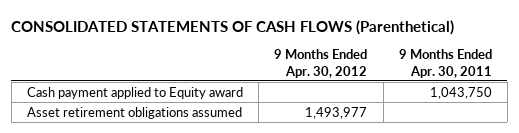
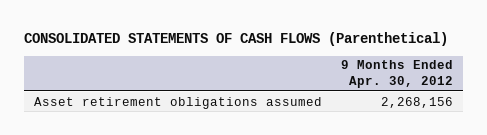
[398,49,492,78] 9 Months Ended Apr. 30, 2011 -> none
[27,86,244,99] Cash payment applied to Equity award -> none
[305,106,368,119] 1,493,977 -> [381,96,454,108] 2,268,156

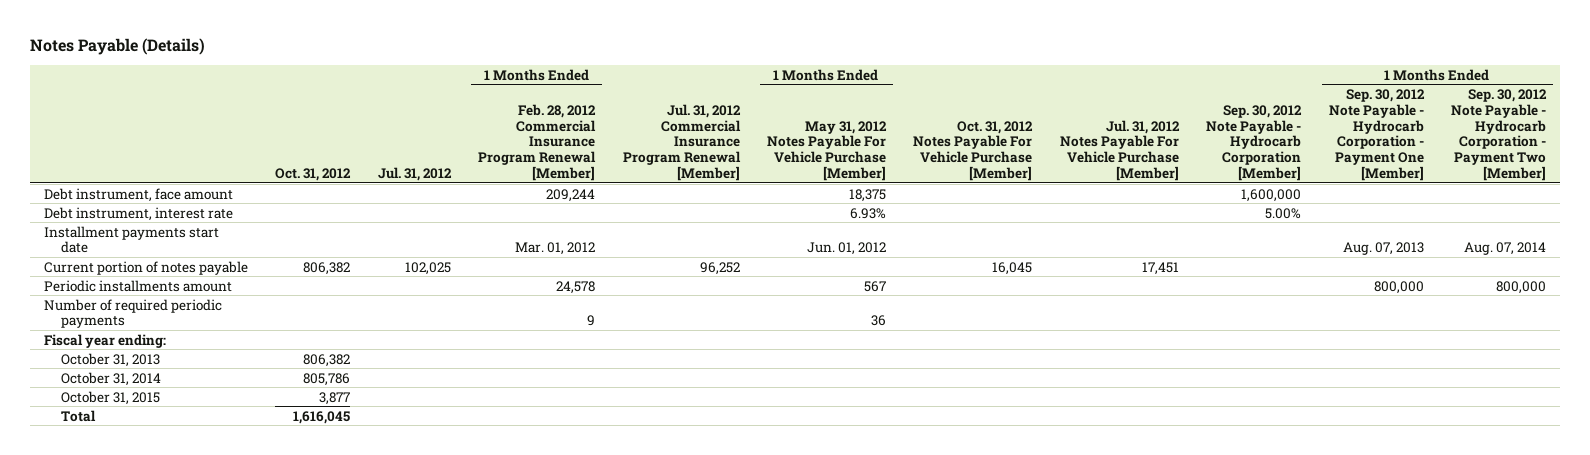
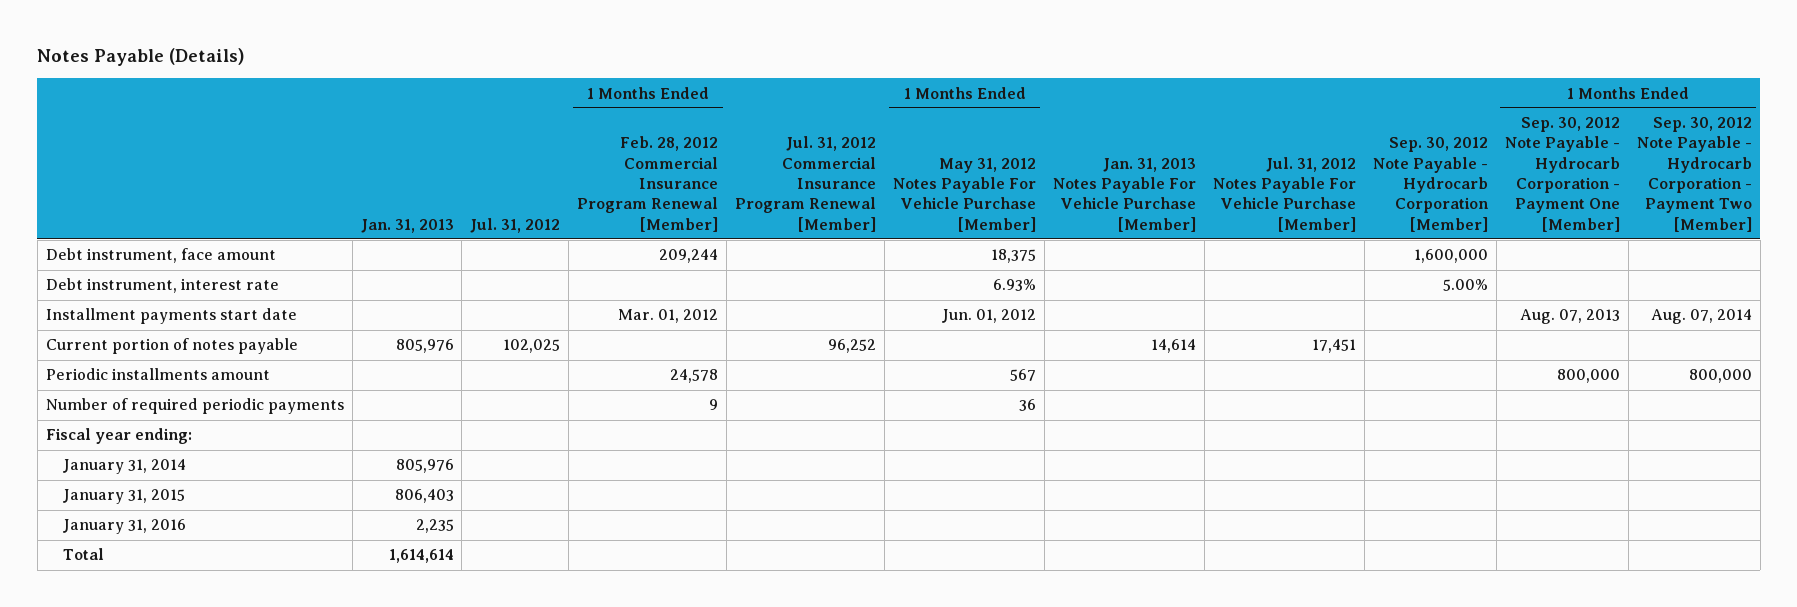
[275,167,352,181] Oct. 31, 2012 -> none
[913,120,1034,181] Oct. 31, 2012 Notes Payable For Vehicle Purchase [Member] -> none
none -> [360,218,454,233] Jan. 31, 2013
none -> [1053,157,1197,232] Jan. 31, 2013 Notes Payable For Vehicle Purchase [Member]
[60,352,160,367] October 31, 2013 -> [62,459,186,475] January 31, 2014
[60,371,161,386] October 31, 2014 -> [62,489,185,505] January 31, 2015
[60,390,160,405] October 31, 2015 -> [62,519,186,535] January 31, 2016

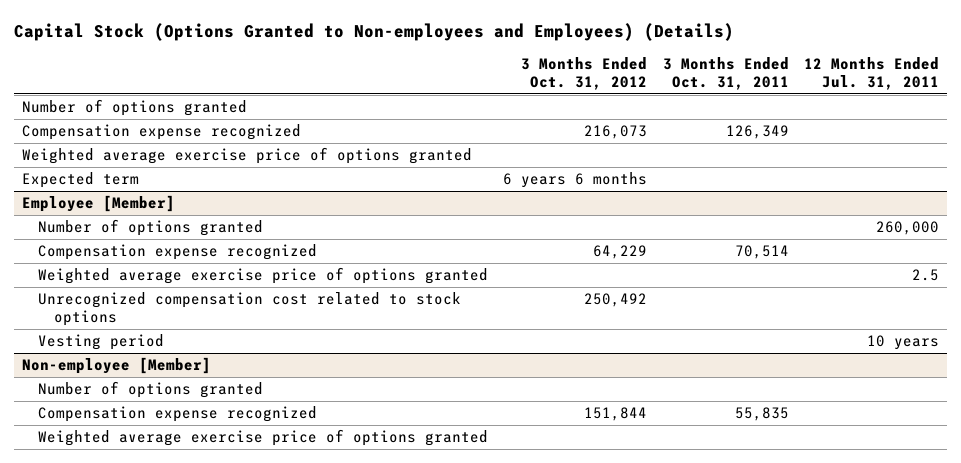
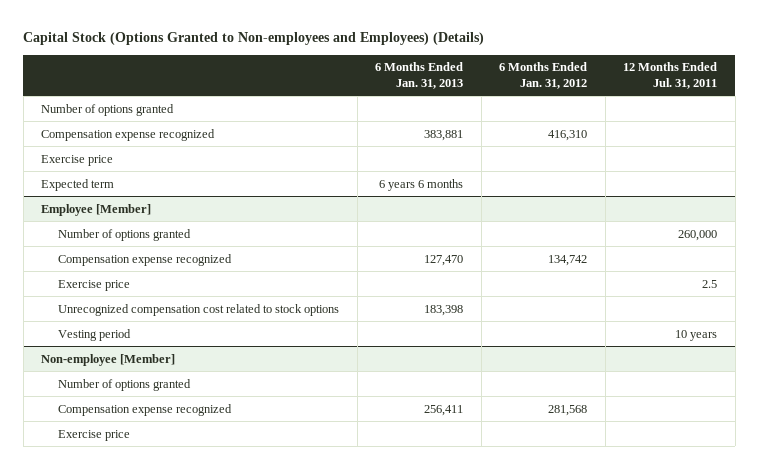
[521,57,648,90] 3 Months Ended Oct. 31, 2012 -> none
[662,57,789,90] 3 Months Ended Oct. 31, 2011 -> none
none -> [375,62,464,89] 6 Months Ended Jan. 31, 2013
none -> [499,62,588,89] 6 Months Ended Jan. 31, 2012
[21,147,472,165] Weighted average exercise price of options granted -> [41,154,114,166] Exercise price
[37,267,488,285] Weighted average exercise price of options granted -> [58,279,131,291] Exercise price
[37,429,488,447] Weighted average exercise price of options granted -> [58,429,131,441] Exercise price

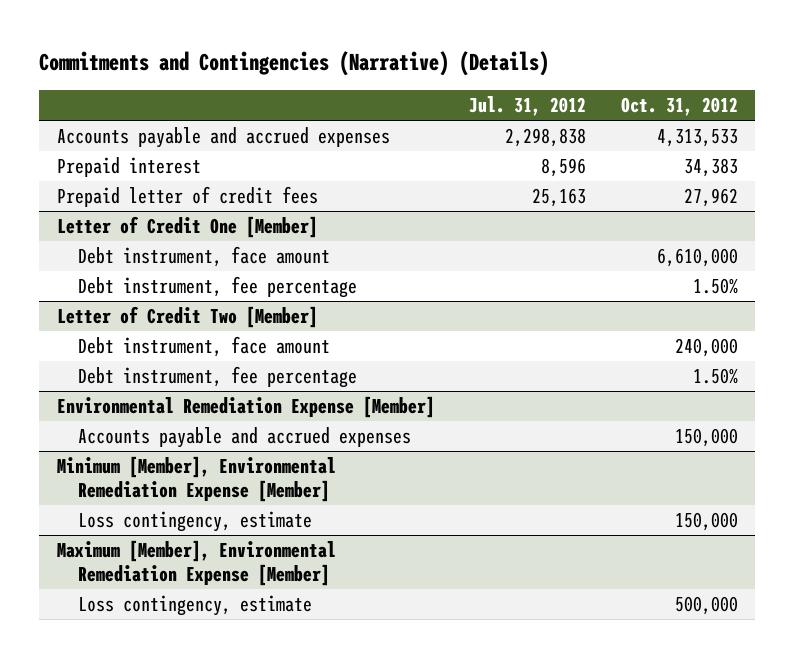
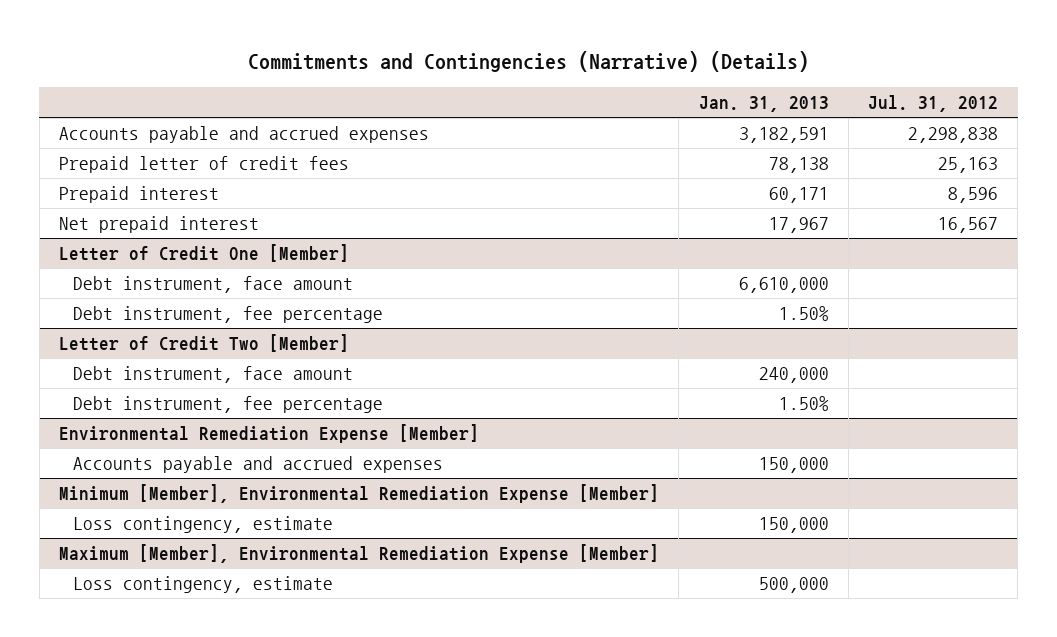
[620,97,738,117] Oct. 31, 2012 -> none
none -> [698,96,829,113] Jan. 31, 2013
[56,157,201,178] Prepaid interest -> [59,186,220,204] Prepaid interest
none -> [59,216,260,234] Net prepaid interest

